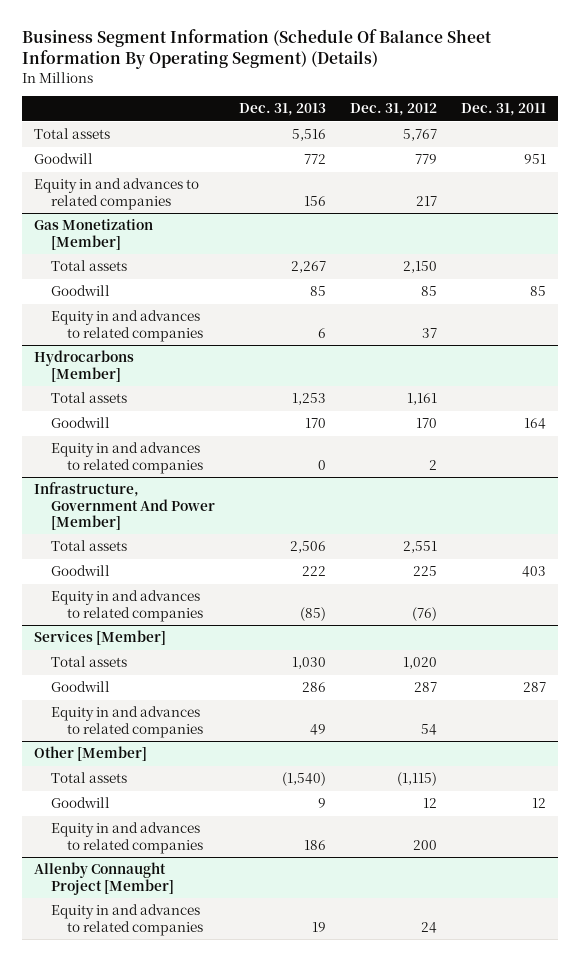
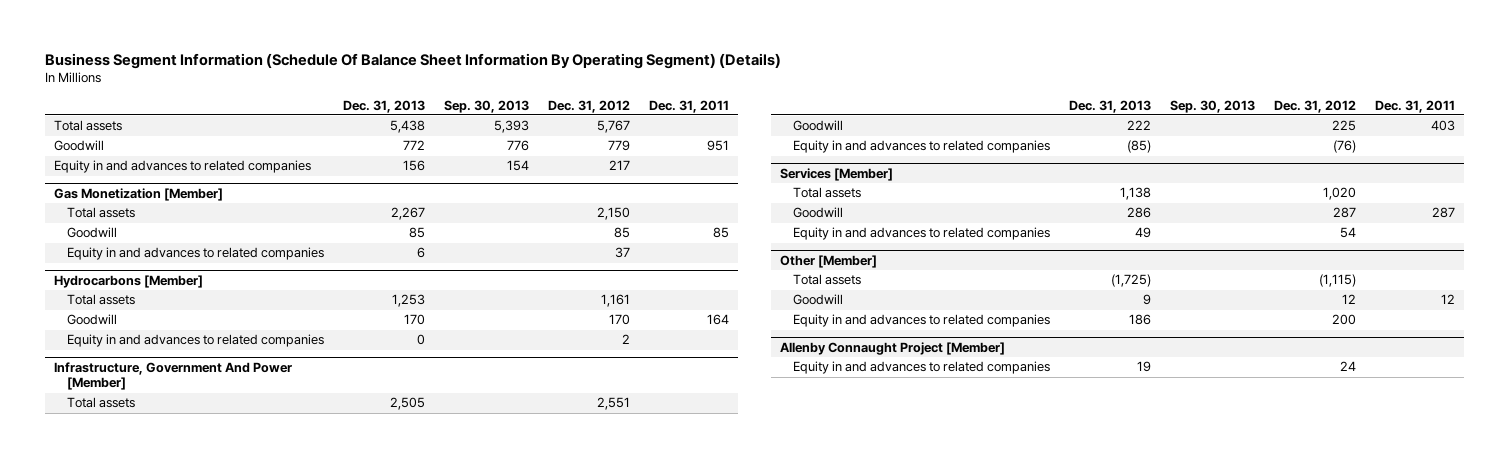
none -> [444,99,530,113] Sep. 30, 2013
[291,129,326,142] 5,516 -> [390,120,426,134] 5,438
[289,541,326,554] 2,506 -> [390,397,426,411] 2,505
[291,657,326,670] 1,030 -> [1120,187,1152,201] 1,138
[281,772,326,787] (1,540) -> [1111,274,1152,288] (1,725)

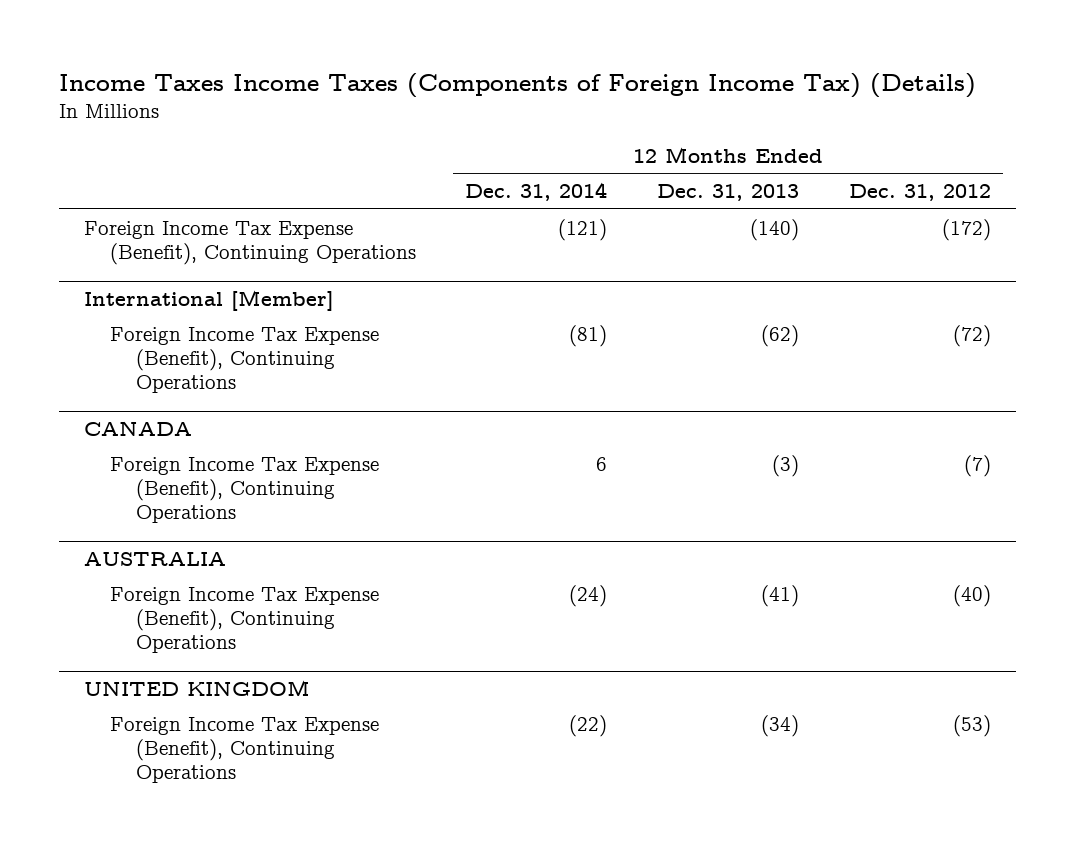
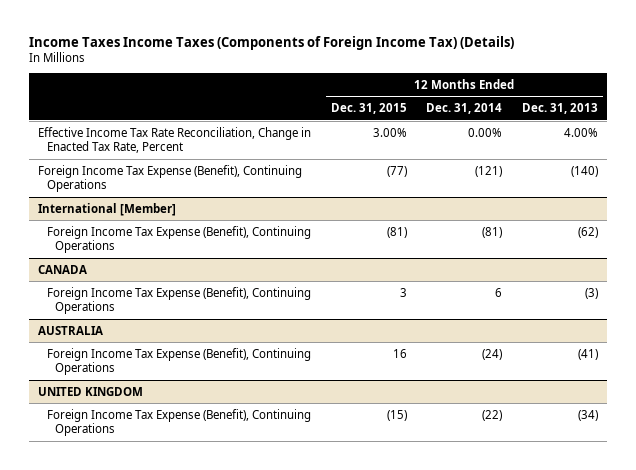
[848,184,991,202] Dec. 31, 2012 -> none
none -> [330,103,407,115] Dec. 31, 2015
none -> [38,126,312,154] Effective Income Tax Rate Reconciliation, Change in Enacted Tax Rate, Percent

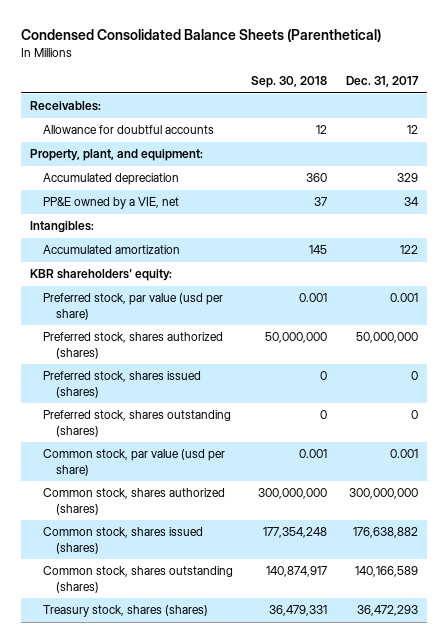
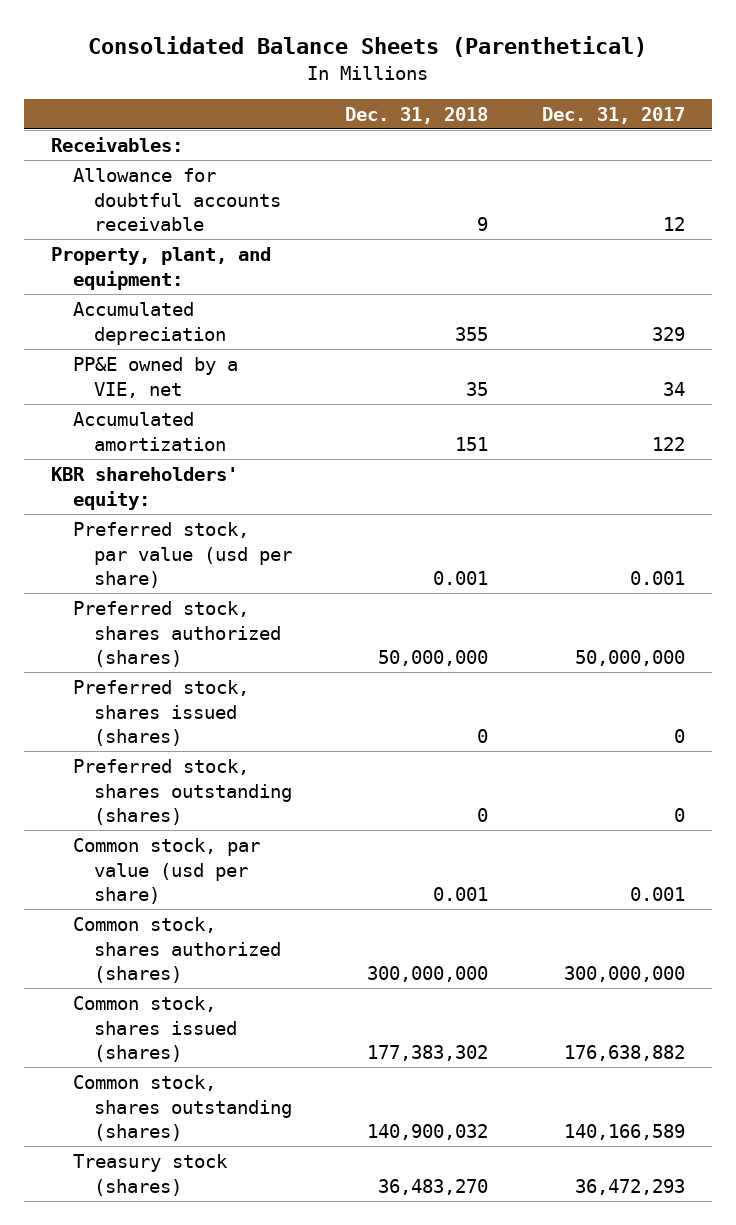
[21,29,382,43] Condensed Consolidated Balance Sheets (Parenthetical) -> [88,36,648,58] Consolidated Balance Sheets (Parenthetical)
[251,76,328,89] Sep. 30, 2018 -> none
none -> [345,106,489,124] Dec. 31, 2018
[43,125,215,135] Allowance for doubtful accounts -> [72,167,281,232] Allowance for doubtful accounts receivable
[30,221,95,234] Intangibles: -> none
[43,605,209,618] Treasury stock, shares (shares) -> [72,1153,228,1196] Treasury stock (shares)

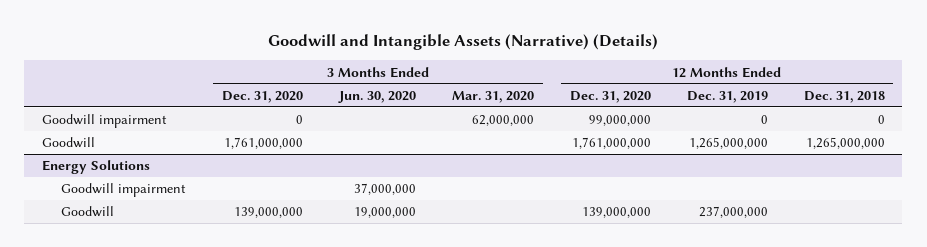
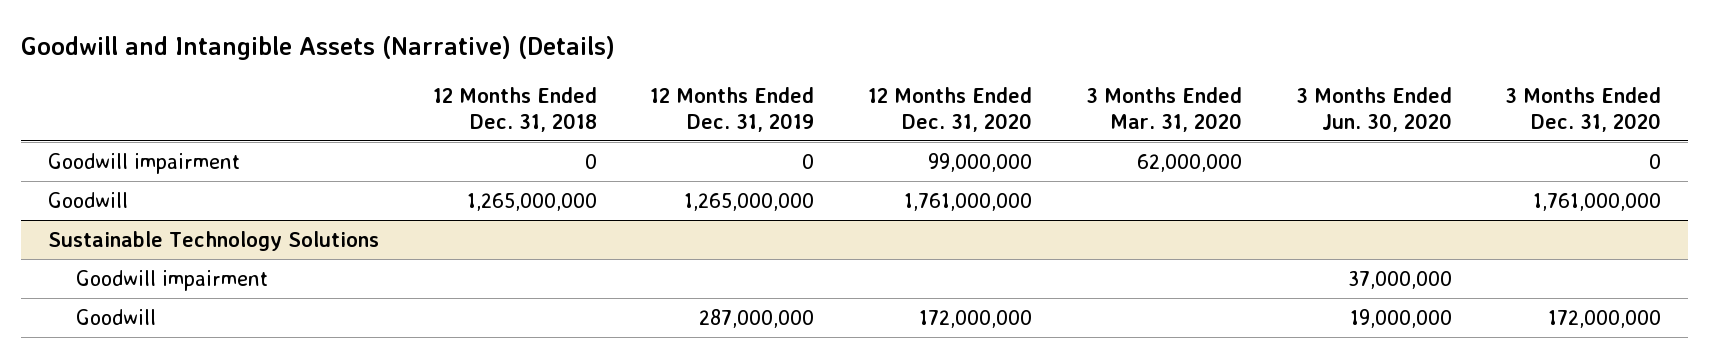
[42,160,151,175] Energy Solutions -> none
none -> [47,230,379,251] Sustainable Technology Solutions
[234,207,304,219] 139,000,000 -> [1548,309,1662,328] 172,000,000
[581,207,651,219] 139,000,000 -> [919,309,1033,328] 172,000,000
[698,206,768,219] 237,000,000 -> [699,308,815,328] 287,000,000

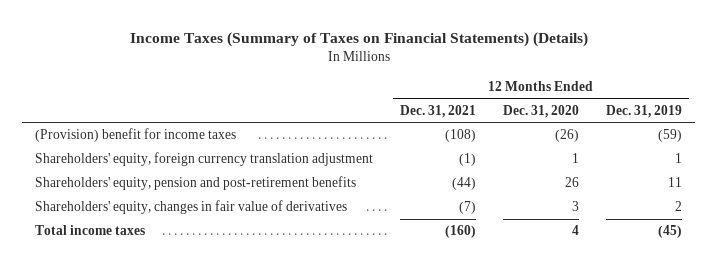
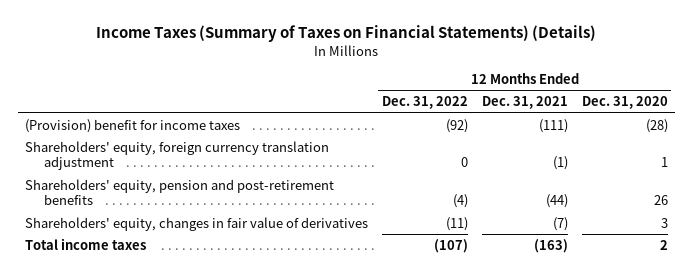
[605,104,682,118] Dec. 31, 2019 -> none
none -> [381,96,468,110] Dec. 31, 2022
[445,129,477,143] (108) -> [538,118,568,133] (111)
[554,129,579,143] (26) -> [645,118,668,133] (28)
[445,225,477,239] (160) -> [533,238,568,253] (163)
[571,225,579,236] 4 -> [659,239,668,250] 2

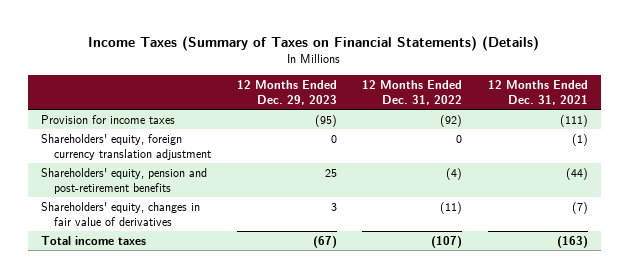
[581,96,668,110] Dec. 31, 2020 -> none
none -> [236,79,337,106] 12 Months Ended Dec. 29, 2023
[25,118,241,133] (Provision) benefit for income taxes -> [40,114,175,124] Provision for income taxes

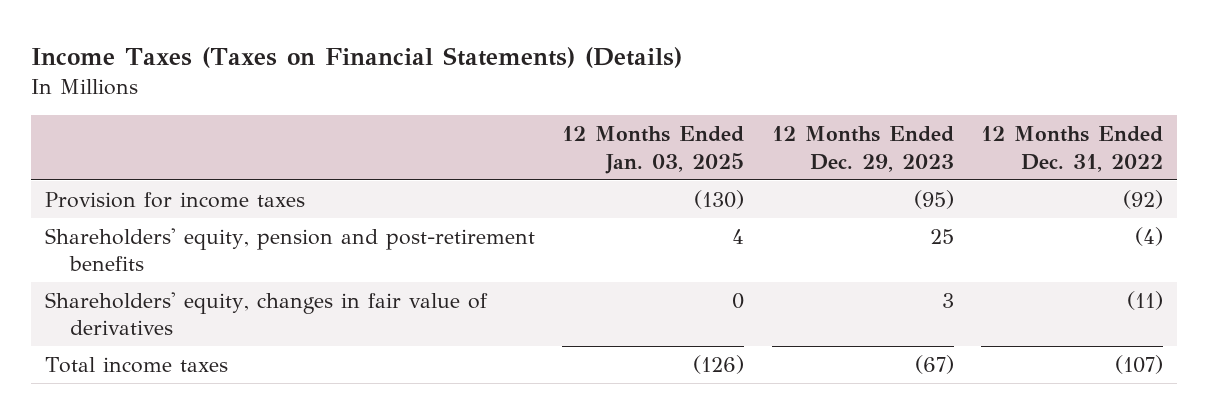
[88,35,540,51] Income Taxes (Summary of Taxes on Financial Statements) (Details) -> [31,46,683,68] Income Taxes (Taxes on Financial Statements) (Details)
[487,79,588,106] 12 Months Ended Dec. 31, 2021 -> none
none -> [562,126,745,174] 12 Months Ended Jan. 03, 2025
[40,133,212,160] Shareholders' equity, foreign currency translation adjustment -> none

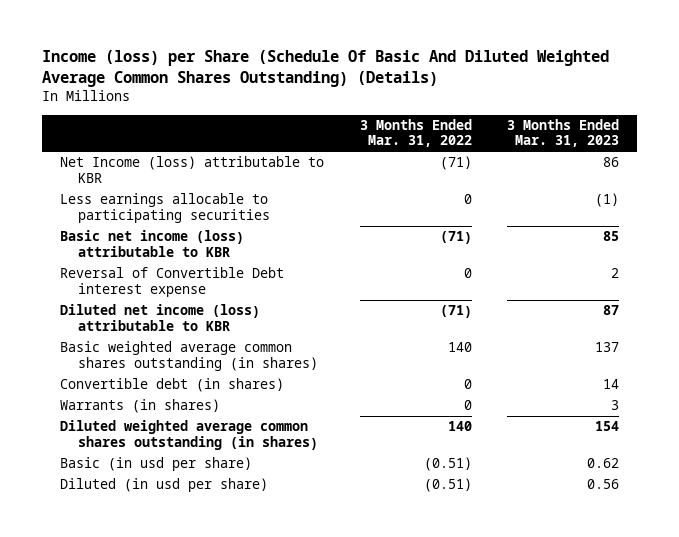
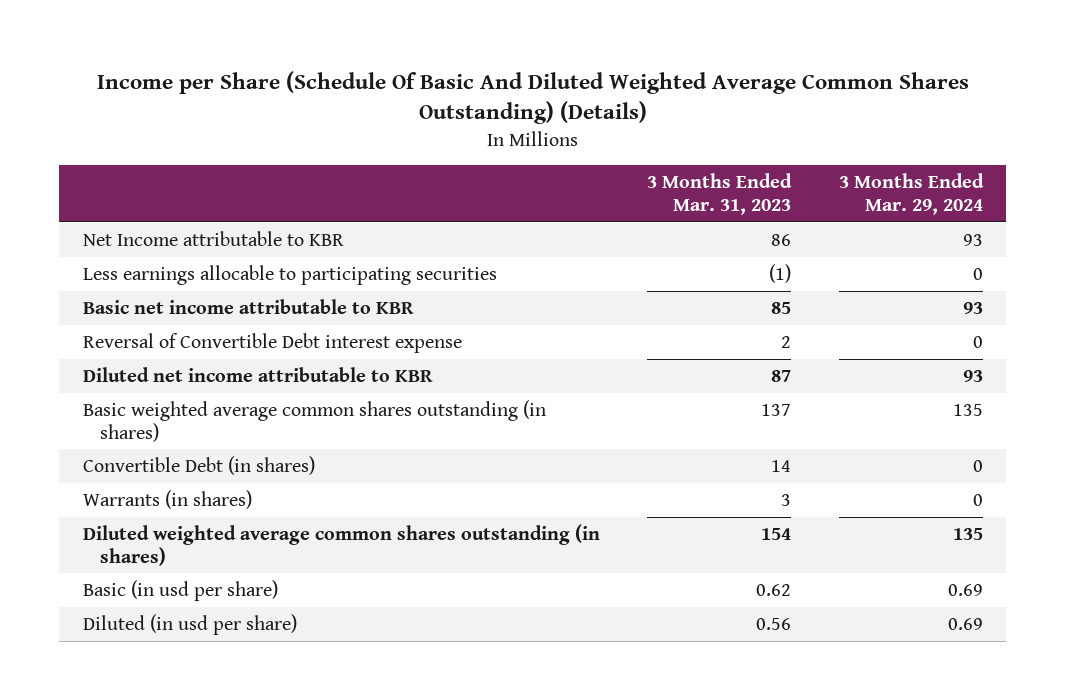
[41,50,609,88] Income (loss) per Share (Schedule Of Basic And Diluted Weighted Average Common Shares Outstanding) (Details) -> [96,71,969,125] Income per Share (Schedule Of Basic And Diluted Weighted Average Common Shares Outstanding) (Details)
[359,119,472,148] 3 Months Ended Mar. 31, 2022 -> none
none -> [838,173,984,215] 3 Months Ended Mar. 29, 2024
[59,156,324,183] Net Income (loss) attributable to KBR -> [82,230,344,246] Net Income attributable to KBR
[59,230,244,257] Basic net income (loss) attributable to KBR -> [82,298,414,314] Basic net income attributable to KBR
[59,304,260,331] Diluted net income (loss) attributable to KBR -> [82,366,433,382] Diluted net income attributable to KBR
[59,378,284,393] Convertible debt (in shares) -> [82,455,315,475] Convertible Debt (in shares)

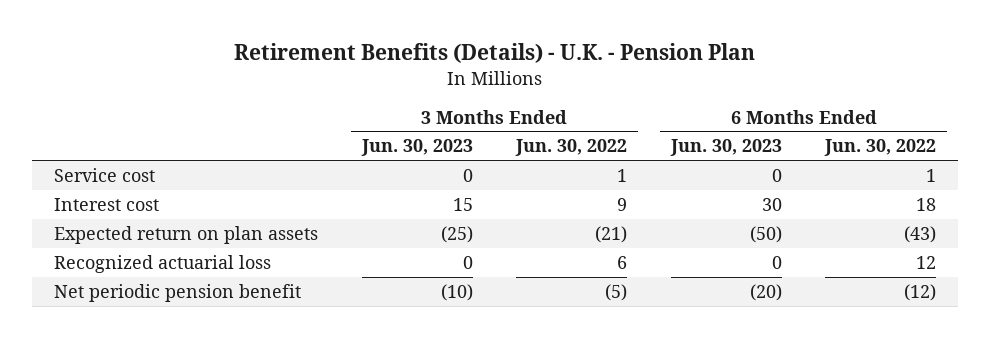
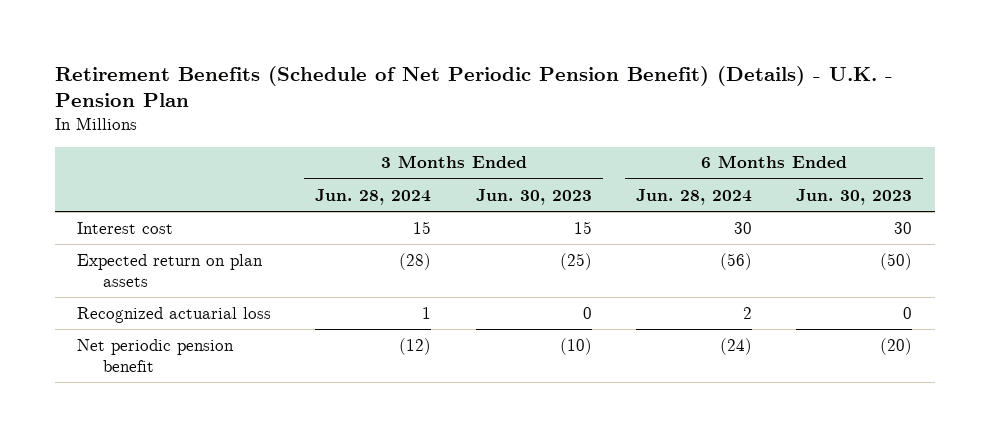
[234,43,756,64] Retirement Benefits (Details) - U.K. - Pension Plan -> [55,66,894,108] Retirement Benefits (Schedule of Net Periodic Pension Benefit) (Details) - U.K. - Pension Plan
[515,139,628,157] Jun. 30, 2022 -> none
[824,139,937,157] Jun. 30, 2022 -> none
none -> [315,188,432,205] Jun. 28, 2024
none -> [636,188,753,205] Jun. 28, 2024
[53,167,155,182] Service cost -> none

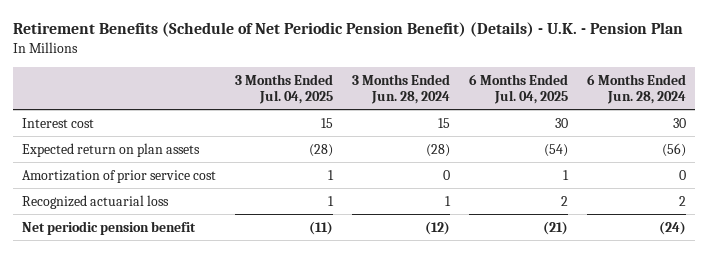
[475,188,592,205] Jun. 30, 2023 -> none
[796,188,913,205] Jun. 30, 2023 -> none
none -> [234,73,333,104] 3 Months Ended Jul. 04, 2025
none -> [468,73,568,104] 6 Months Ended Jul. 04, 2025
none -> [22,169,217,183] Amortization of prior service cost

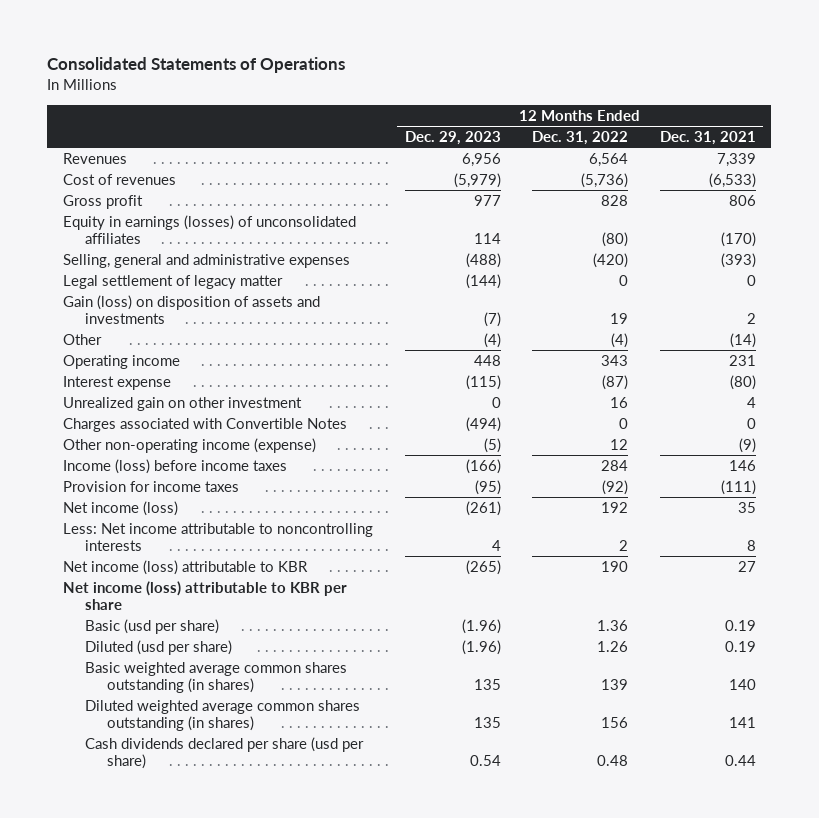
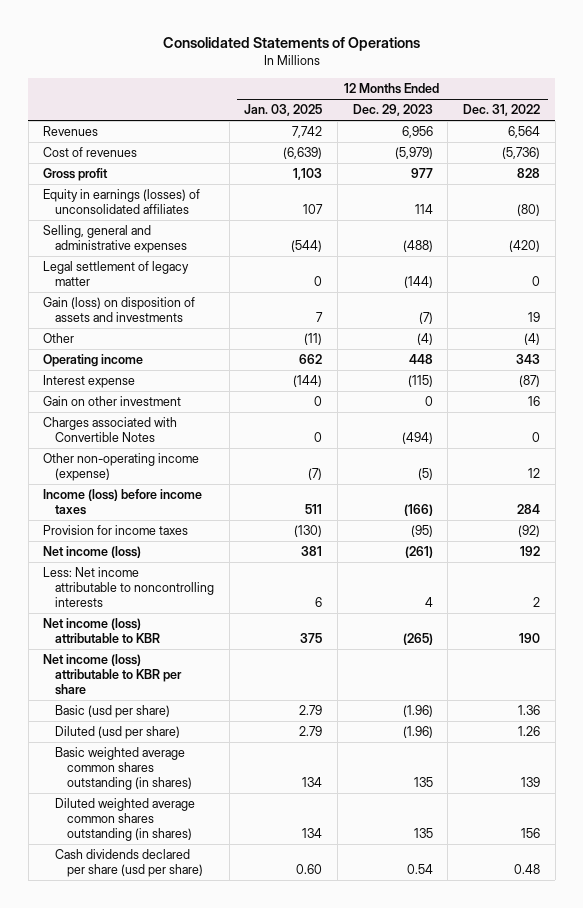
[659,131,756,146] Dec. 31, 2021 -> none
none -> [244,104,323,117] Jan. 03, 2025
[63,396,303,411] Unrealized gain on other investment -> [43,396,182,407] Gain on other investment

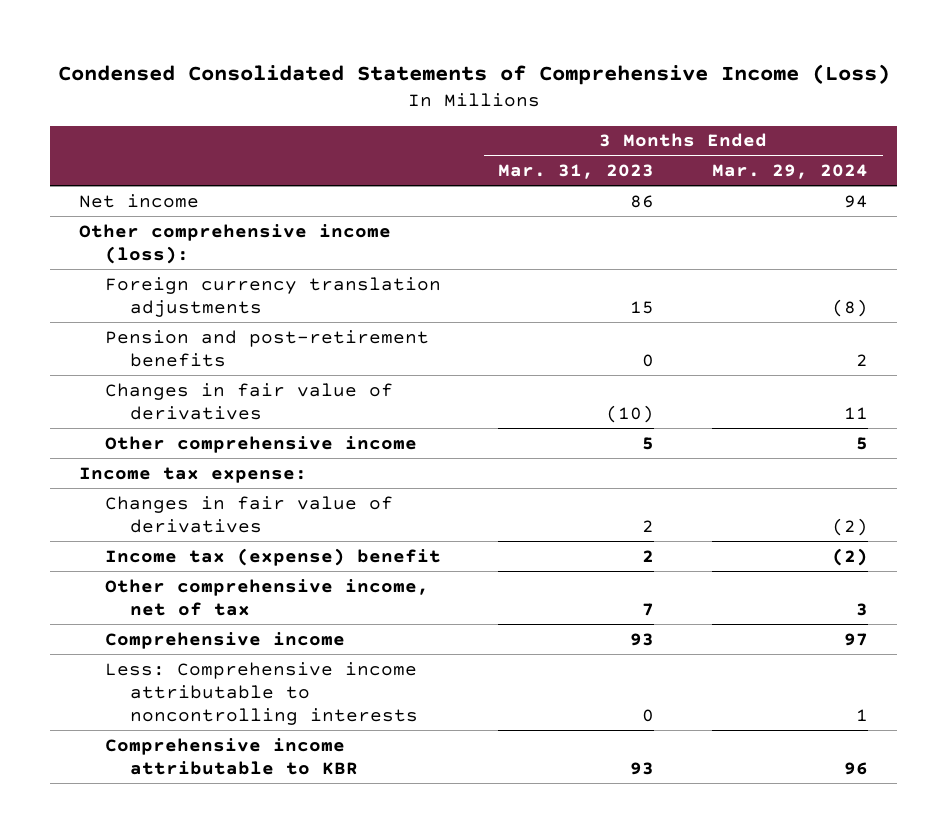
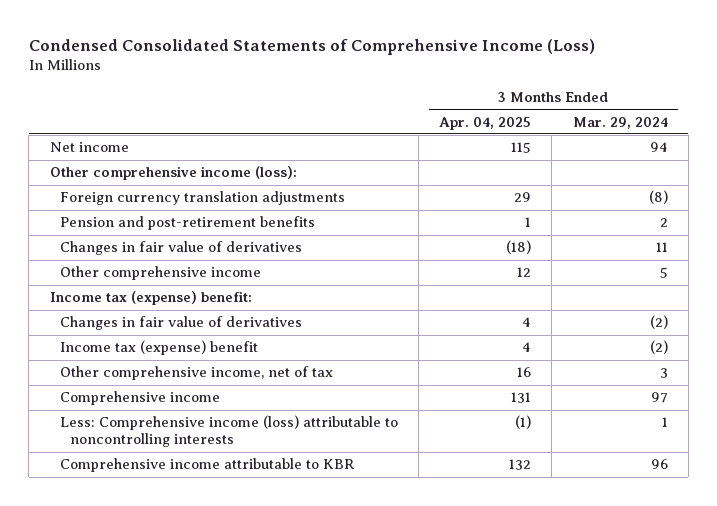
[498,163,655,179] Mar. 31, 2023 -> none
none -> [439,116,532,130] Apr. 04, 2025
[78,466,307,483] Income tax expense: -> [49,291,252,306] Income tax (expense) benefit:
[104,661,419,725] Less: Comprehensive income attributable to noncontrolling interests -> [59,415,398,448] Less: Comprehensive income (loss) attributable to noncontrolling interests

